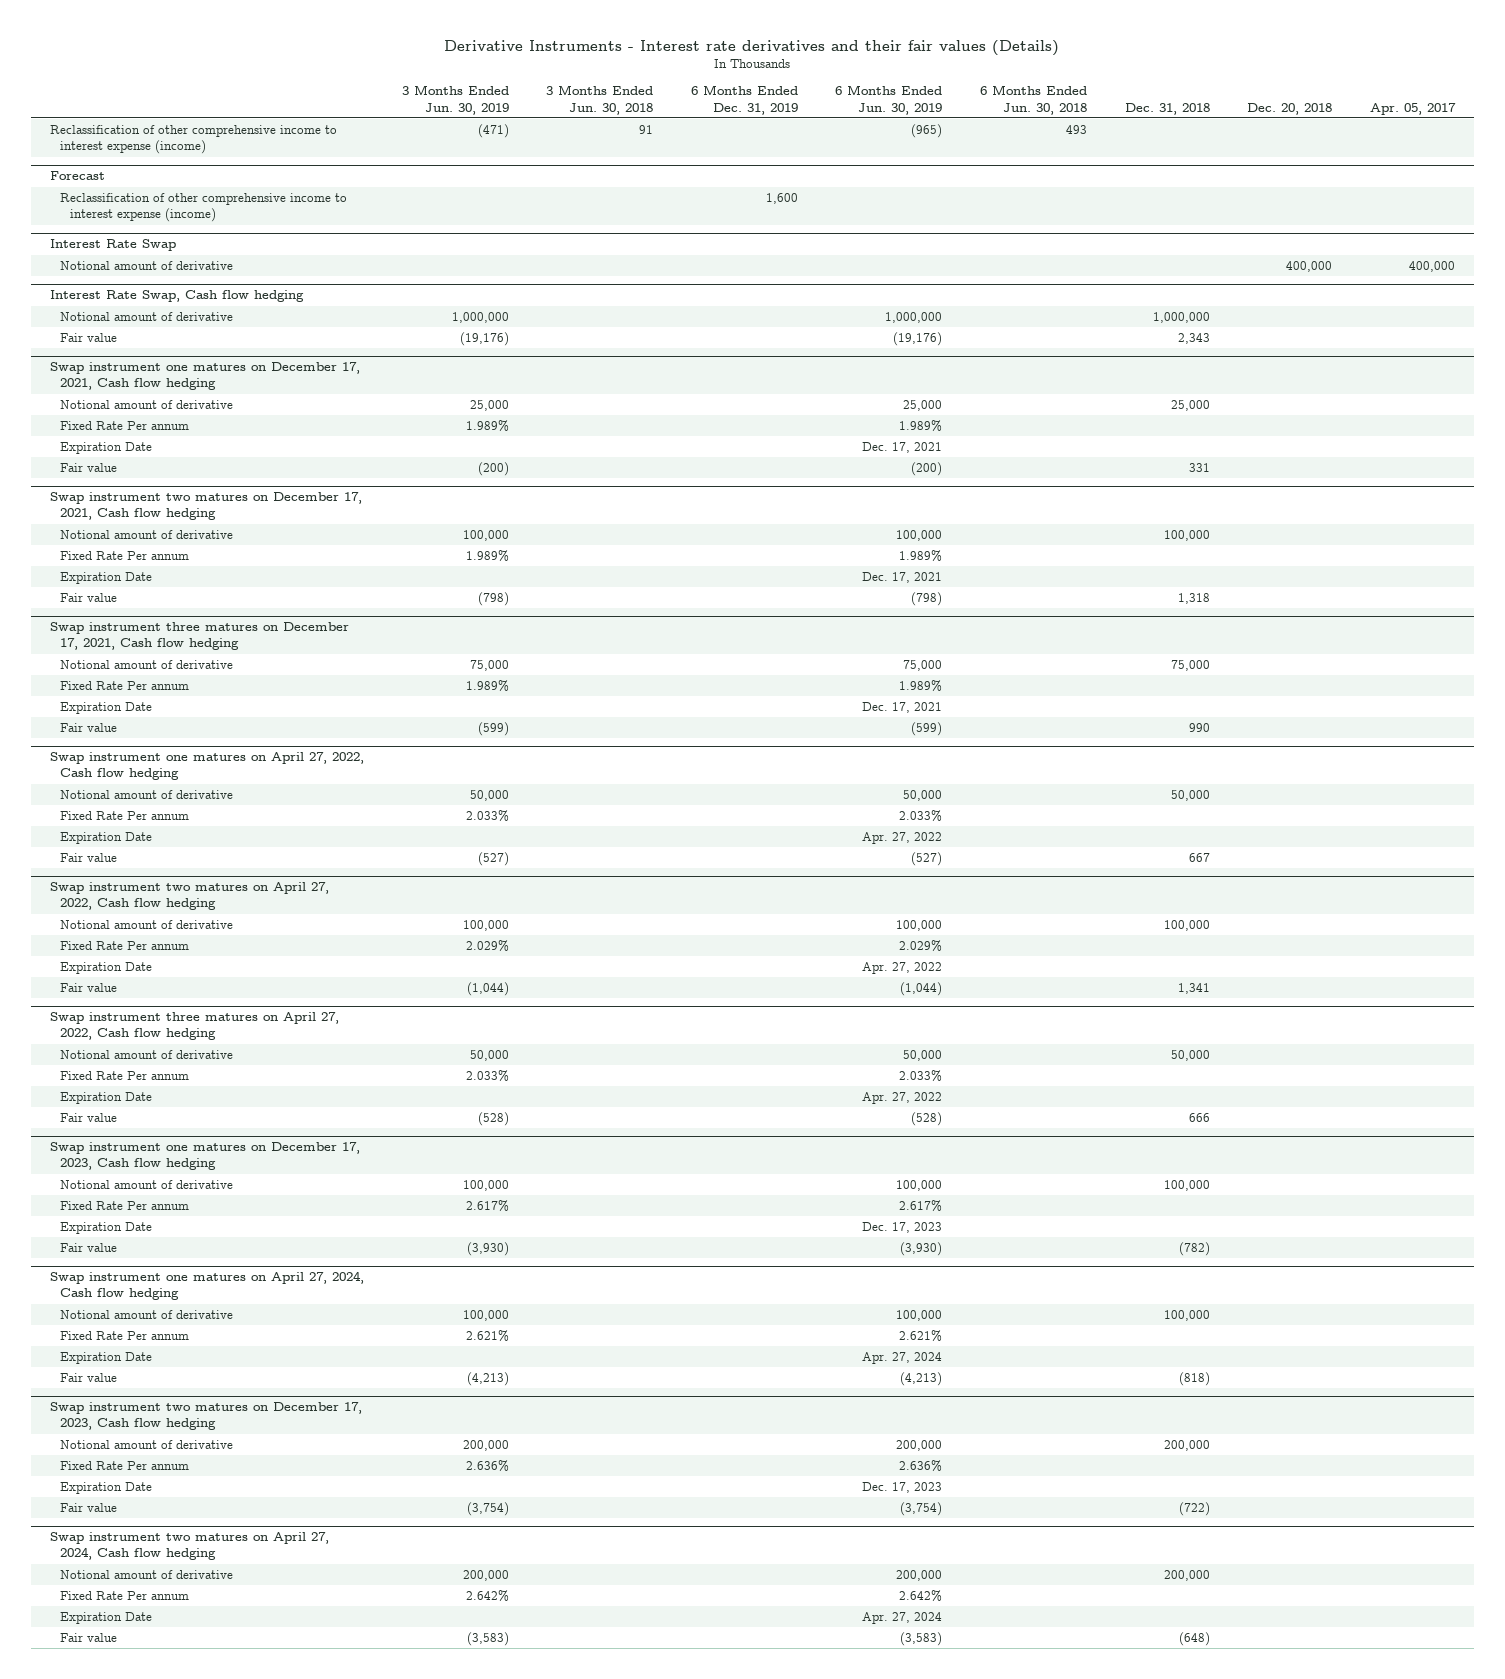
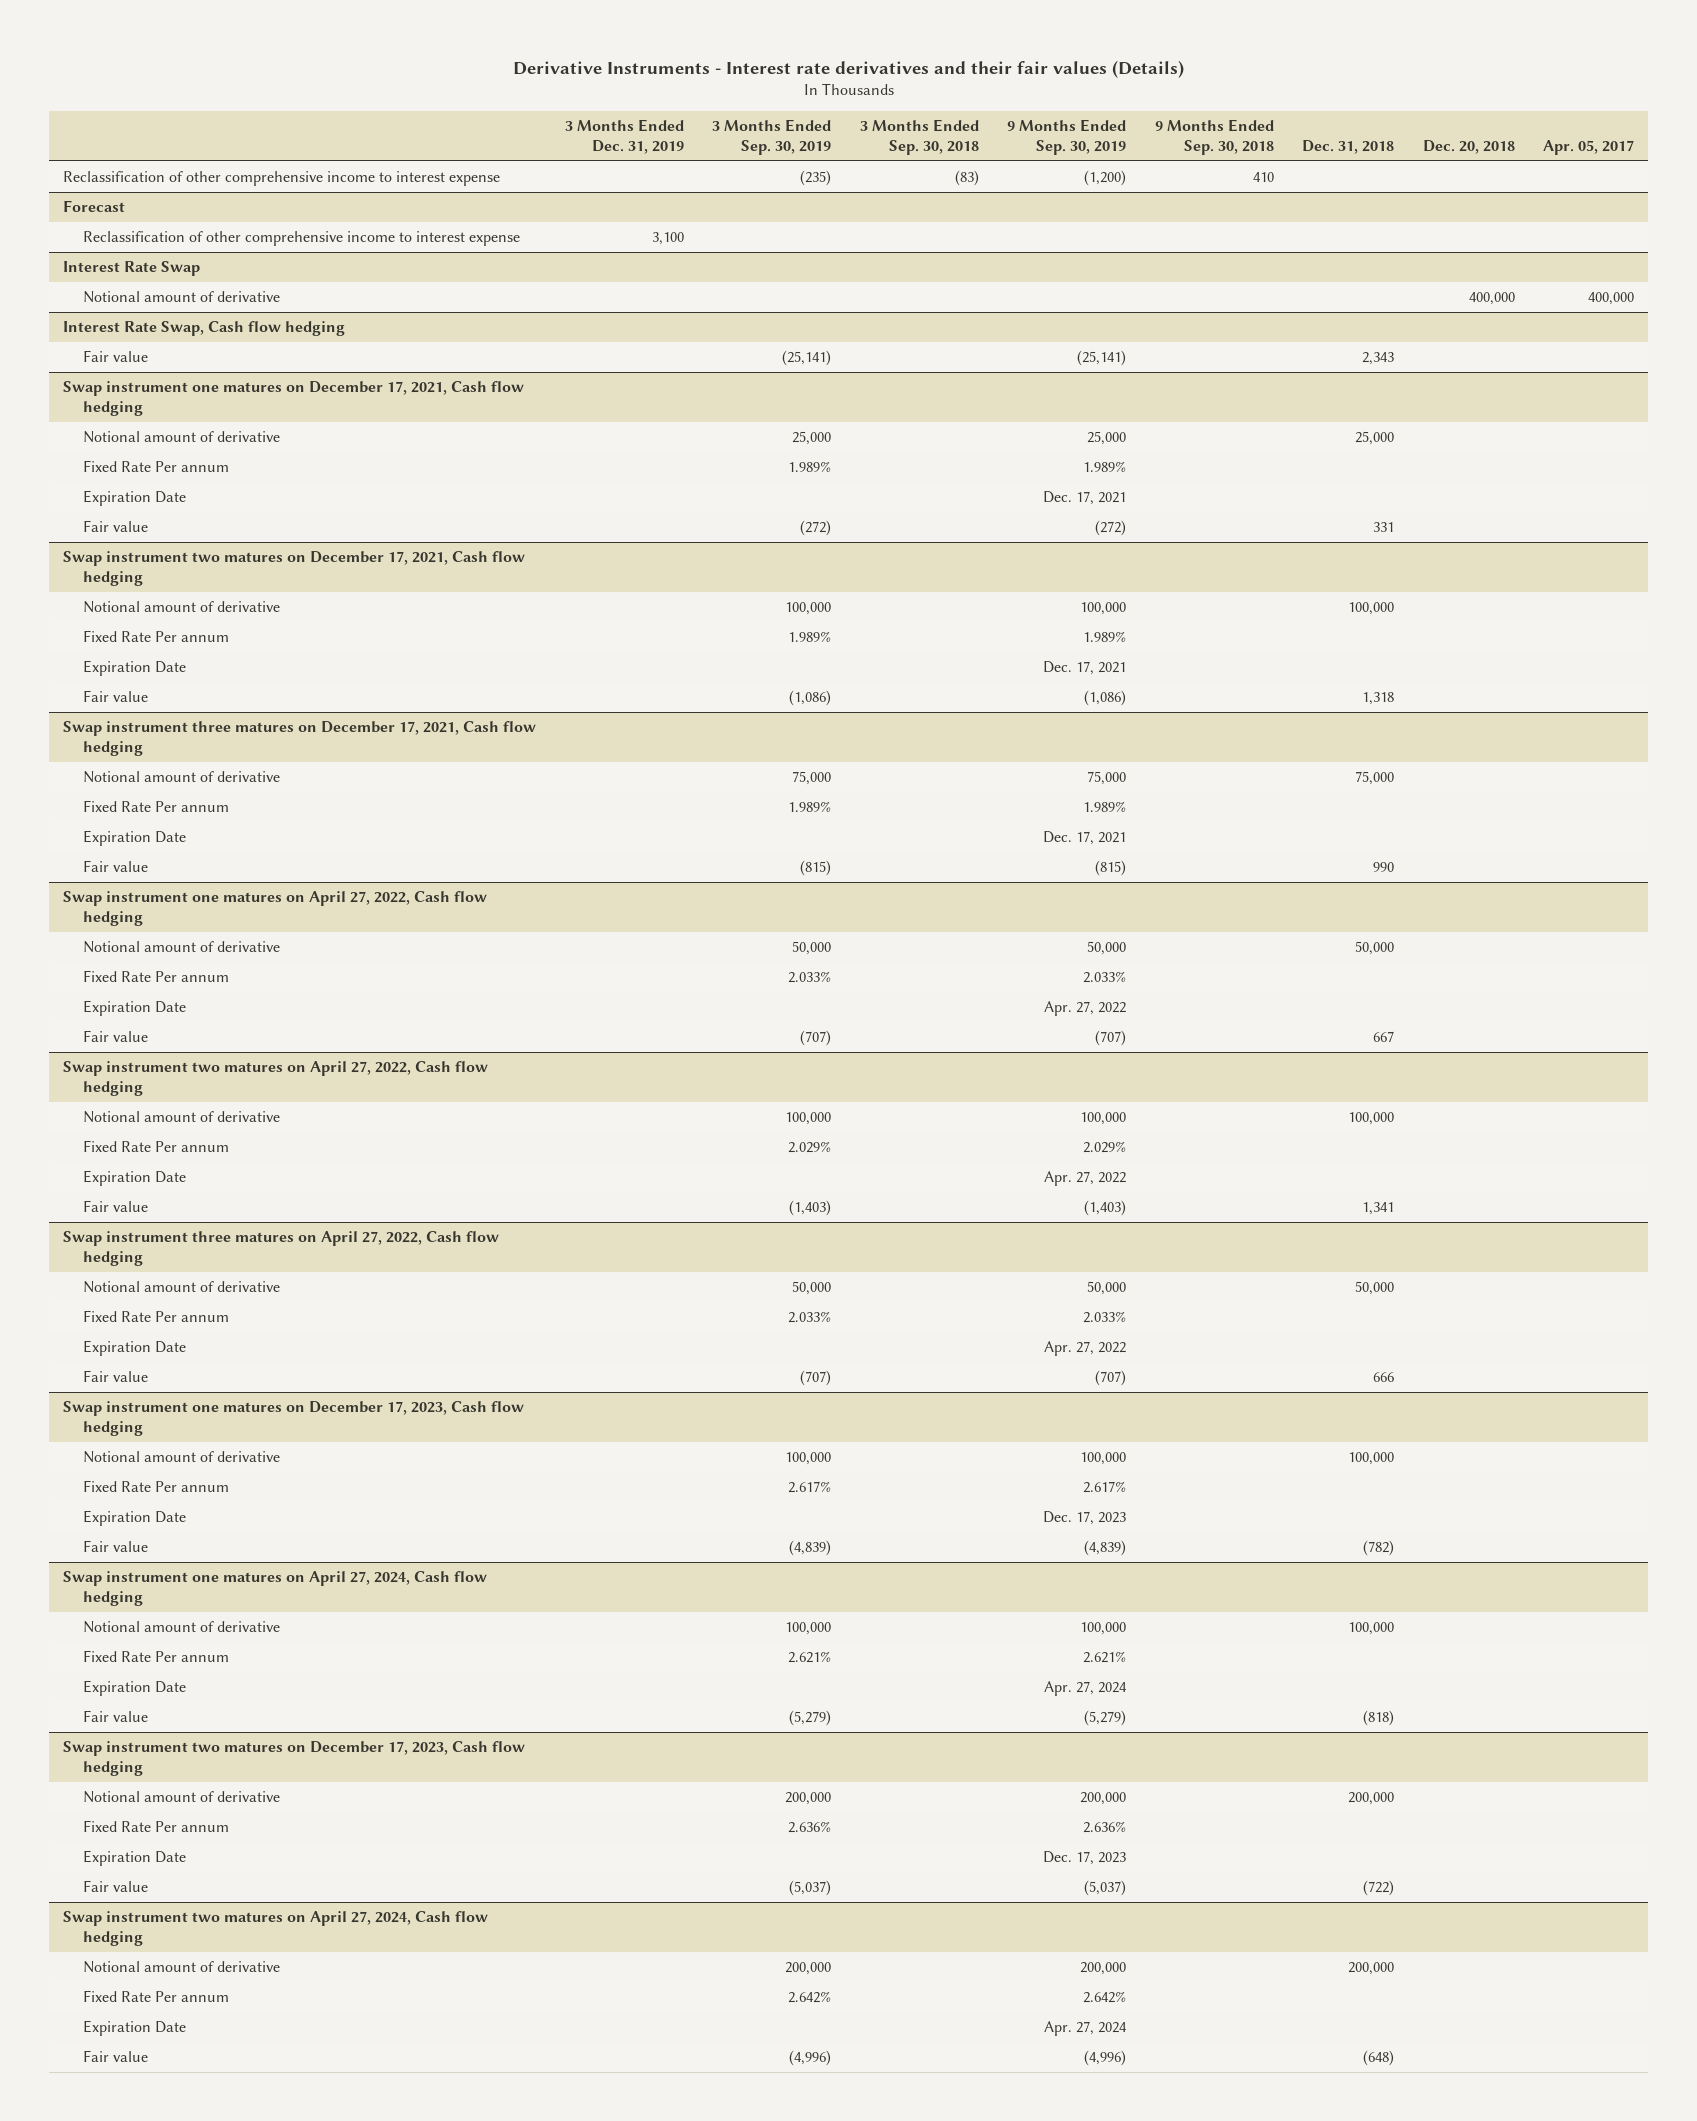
[401,85,509,115] 3 Months Ended Jun. 30, 2019 -> none
[546,85,654,115] 3 Months Ended Jun. 30, 2018 -> none
[690,85,798,115] 6 Months Ended Dec. 31, 2019 -> none
[835,85,943,115] 6 Months Ended Jun. 30, 2019 -> none
[980,85,1088,115] 6 Months Ended Jun. 30, 2018 -> none
none -> [564,119,684,154] 3 Months Ended Dec. 31, 2019
none -> [712,119,832,155] 3 Months Ended Sep. 30, 2019
none -> [859,119,979,155] 3 Months Ended Sep. 30, 2018
none -> [1007,119,1127,155] 9 Months Ended Sep. 30, 2019
none -> [1154,119,1274,155] 9 Months Ended Sep. 30, 2018
[50,125,338,155] Reclassification of other comprehensive income to interest expense (income) -> [63,171,501,187] Reclassification of other comprehensive income to interest expense
[60,193,348,223] Reclassification of other comprehensive income to interest expense (income) -> [82,231,520,247] Reclassification of other comprehensive income to interest expense
[60,312,234,322] Notional amount of derivative -> none

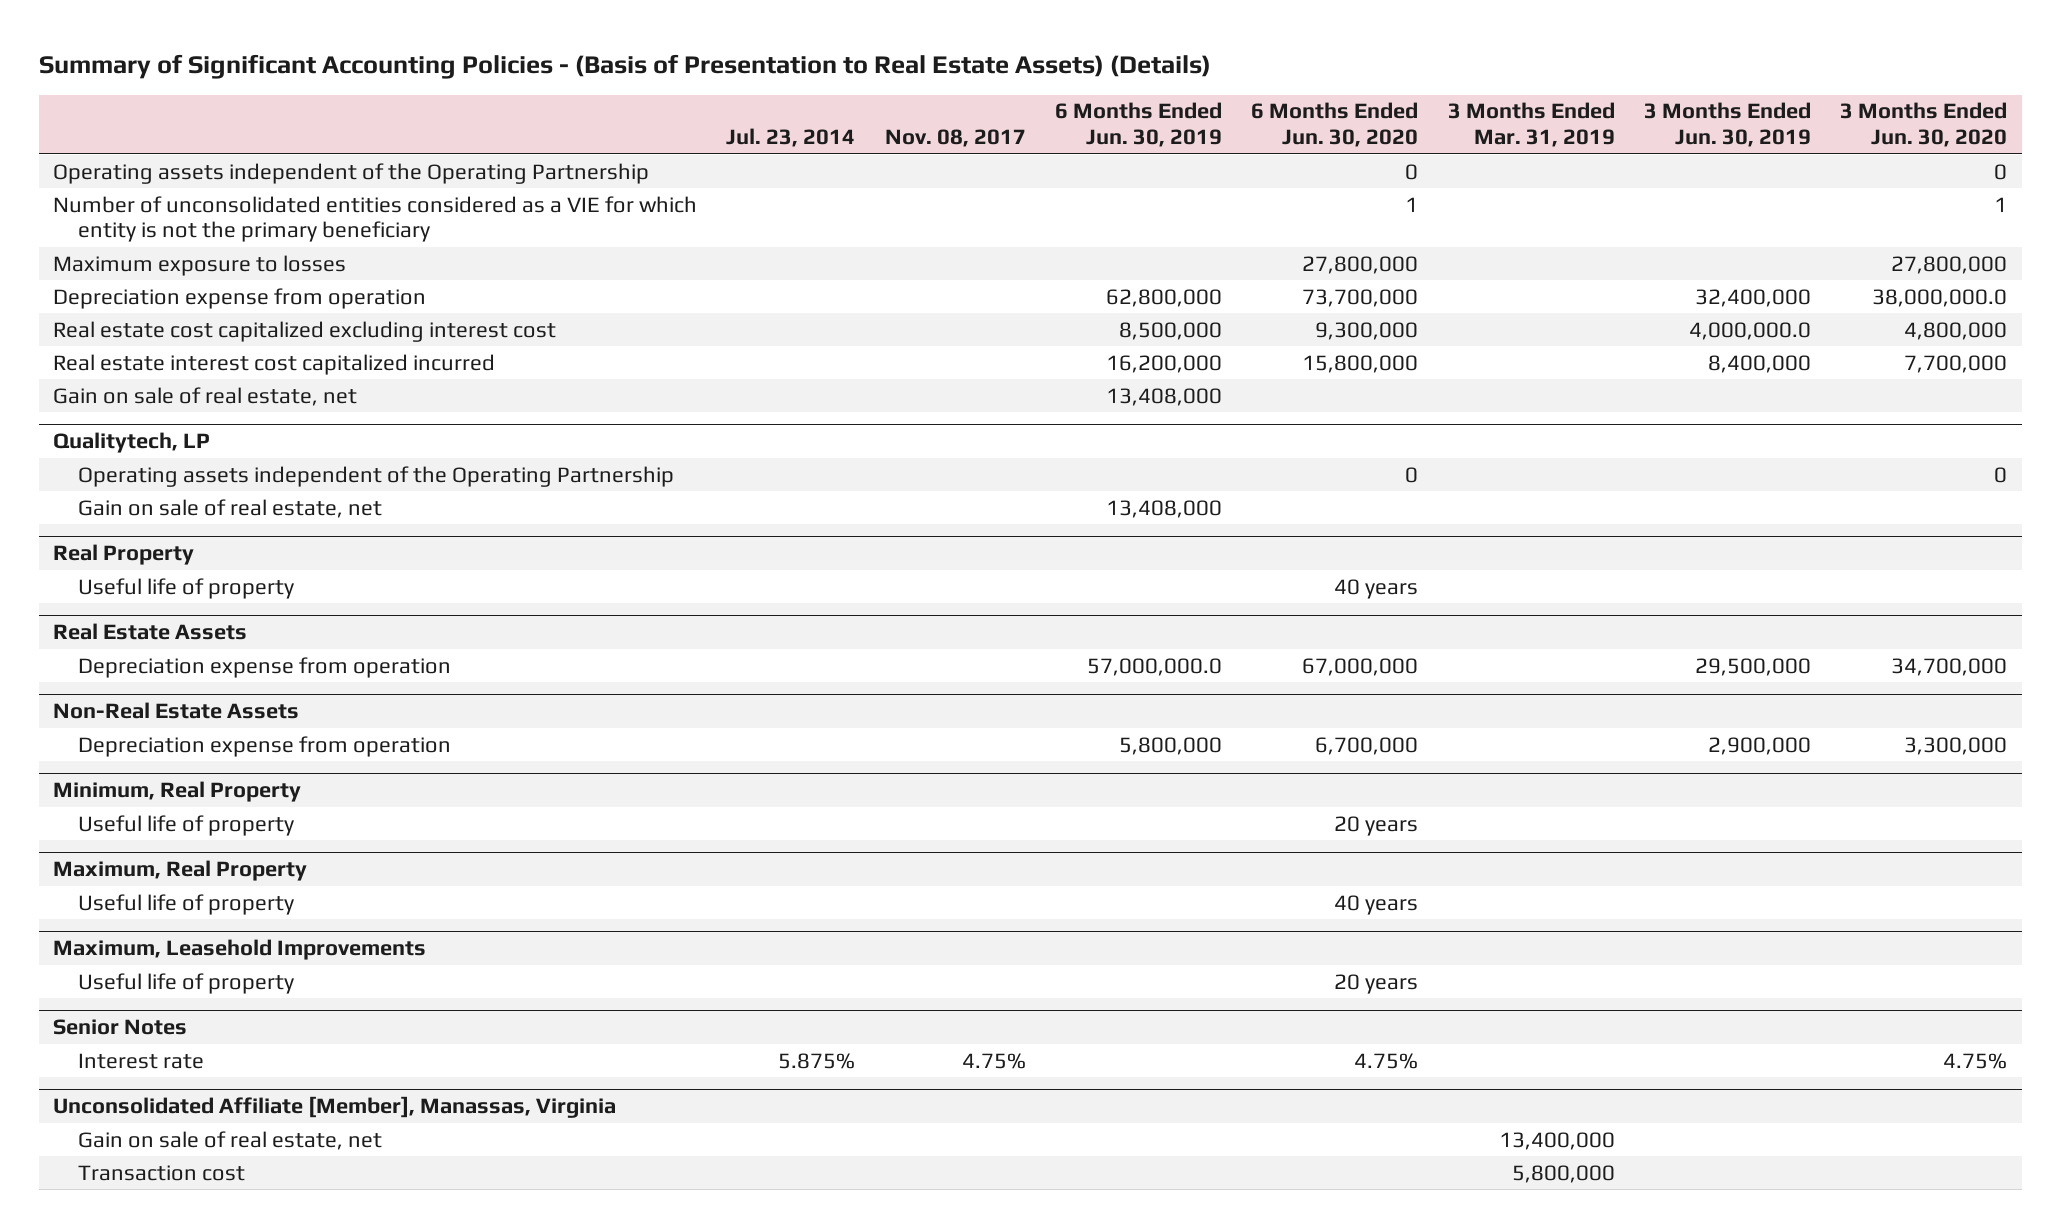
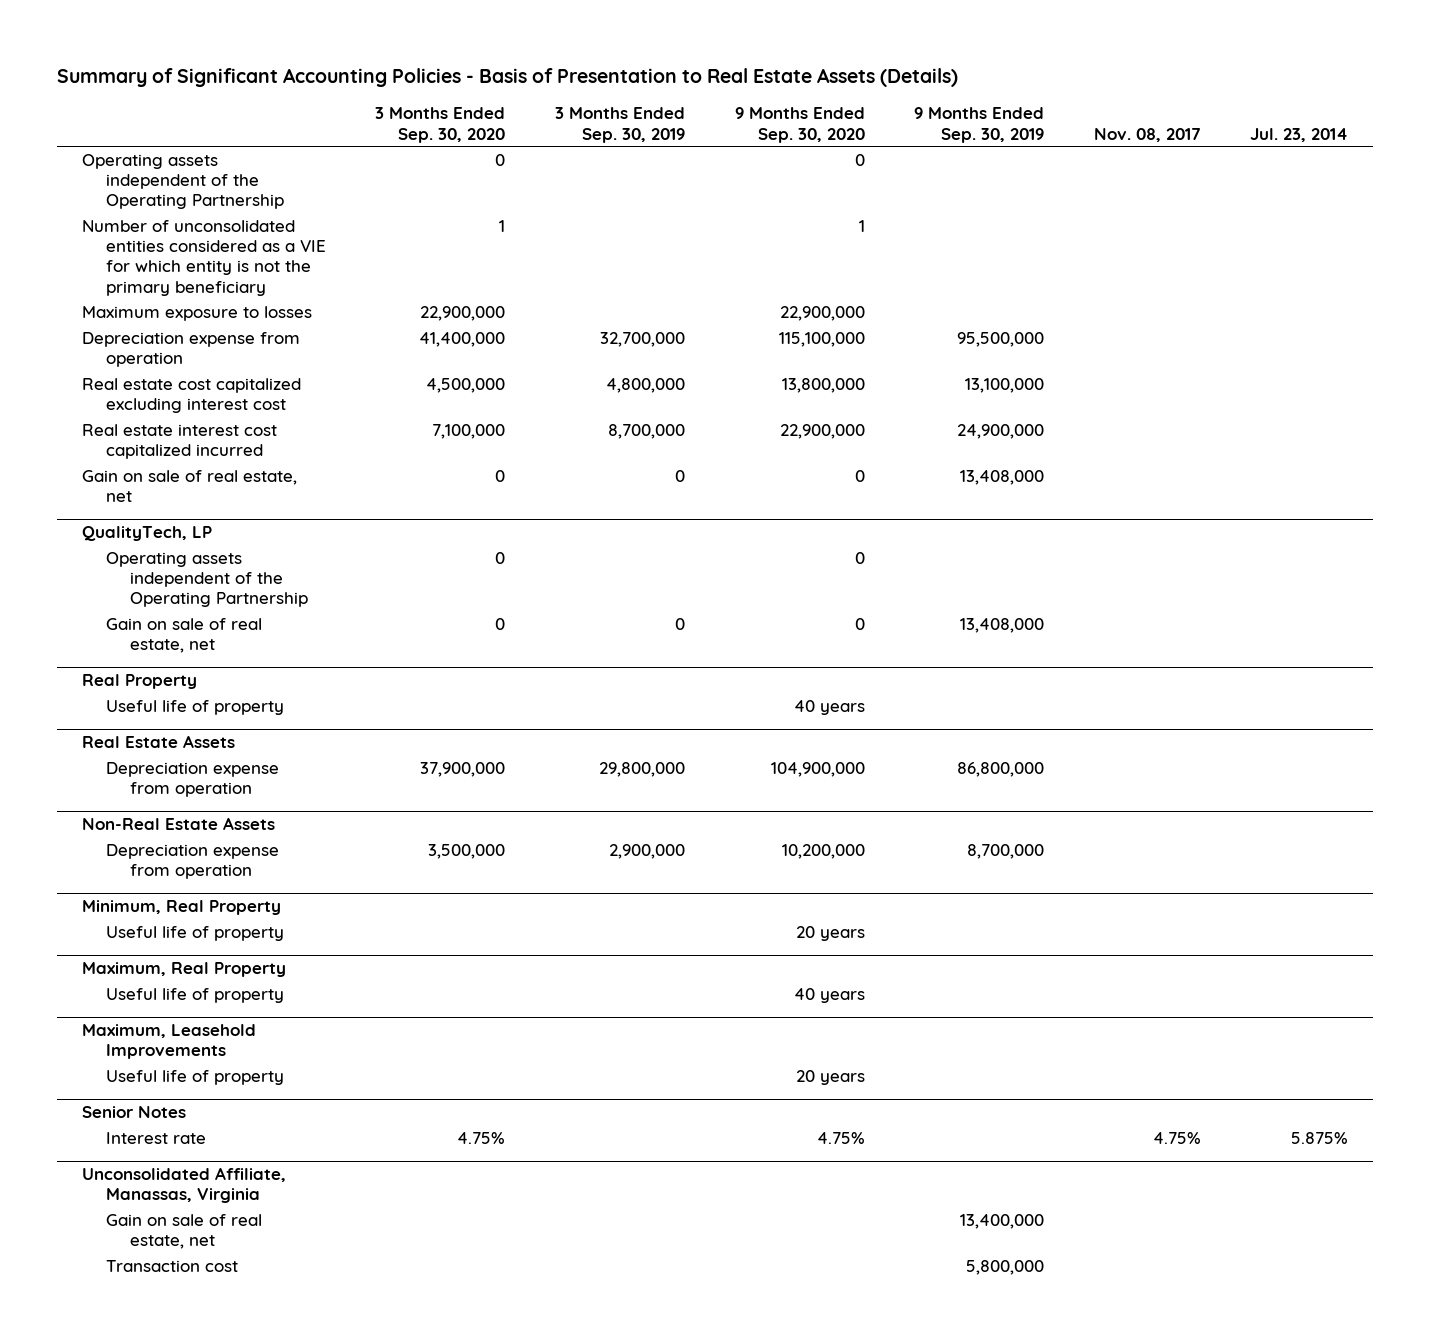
[38,53,1211,79] Summary of Significant Accounting Policies - (Basis of Presentation to Real Estate Assets) (Details) -> [56,68,958,88] Summary of Significant Accounting Policies - Basis of Presentation to Real Estate Assets (Details)
[1055,102,1223,148] 6 Months Ended Jun. 30, 2019 -> none
[1251,102,1419,148] 6 Months Ended Jun. 30, 2020 -> none
[1447,102,1615,148] 3 Months Ended Mar. 31, 2019 -> none
[1643,102,1811,148] 3 Months Ended Jun. 30, 2019 -> none
[1840,102,2008,148] 3 Months Ended Jun. 30, 2020 -> none
none -> [375,107,506,143] 3 Months Ended Sep. 30, 2020
none -> [555,107,686,143] 3 Months Ended Sep. 30, 2019
none -> [734,107,865,143] 9 Months Ended Sep. 30, 2020
none -> [914,107,1045,143] 9 Months Ended Sep. 30, 2019
[53,432,211,454] Qualitytech, LP -> [81,526,212,542] QualityTech, LP
[53,1096,617,1119] Unconsolidated Affiliate [Member], Manassas, Virginia -> [81,1167,286,1204] Unconsolidated Affiliate, Manassas, Virginia

